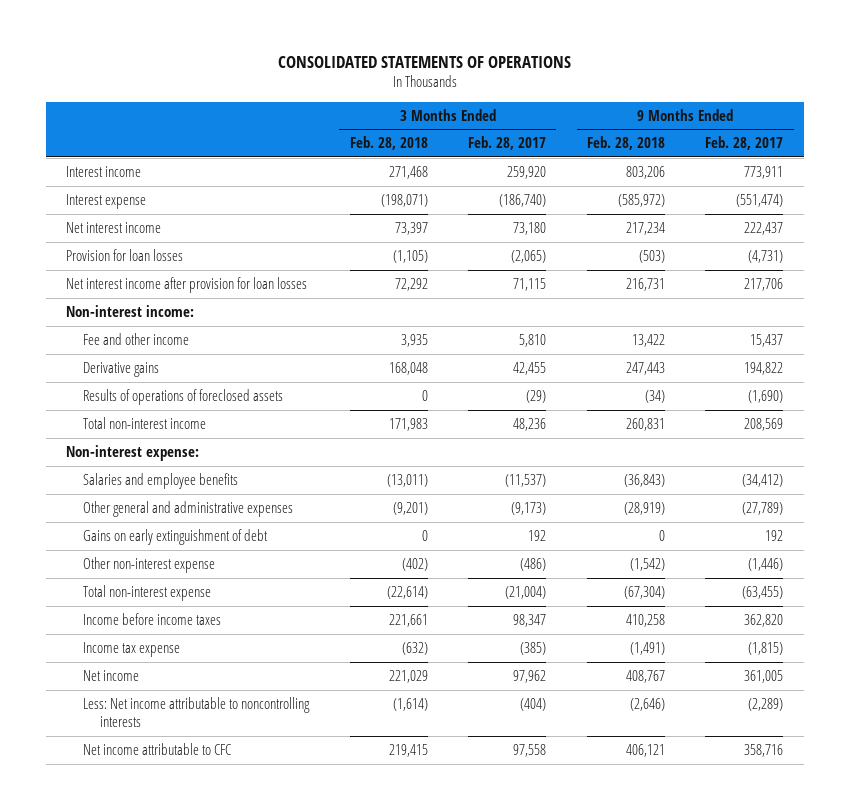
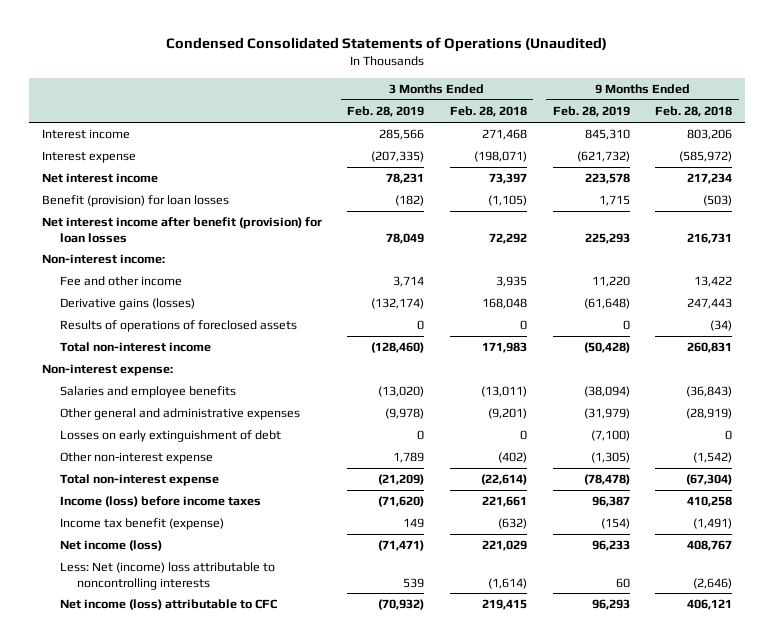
[277,56,571,69] CONSOLIDATED STATEMENTS OF OPERATIONS -> [166,37,608,53] Condensed Consolidated Statements of Operations (Unaudited)
[468,136,547,151] Feb. 28, 2017 -> none
[705,136,784,151] Feb. 28, 2017 -> none
none -> [347,106,425,118] Feb. 28, 2019
none -> [552,106,630,118] Feb. 28, 2019
[66,248,184,261] Provision for loan losses -> [41,195,229,208] Benefit (provision) for loan losses
[66,276,308,293] Net interest income after provision for loan losses -> [41,217,322,243] Net interest income after benefit (provision) for loan losses
[83,361,160,377] Derivative gains -> [59,298,195,311] Derivative gains (losses)
[83,528,269,545] Gains on early extinguishment of debt -> [59,430,281,443] Losses on early extinguishment of debt
[83,612,222,625] Income before income taxes -> [59,496,261,508] Income (loss) before income taxes
[83,641,181,657] Income tax expense -> [59,518,224,531] Income tax benefit (expense)
[83,669,140,681] Net income -> [59,540,162,552] Net income (loss)
[83,696,311,728] Less: Net income attributable to noncontrolling interests -> [59,562,275,590] Less: Net (income) loss attributable to noncontrolling interests
[83,742,232,755] Net income attributable to CFC -> [59,599,278,611] Net income (loss) attributable to CFC

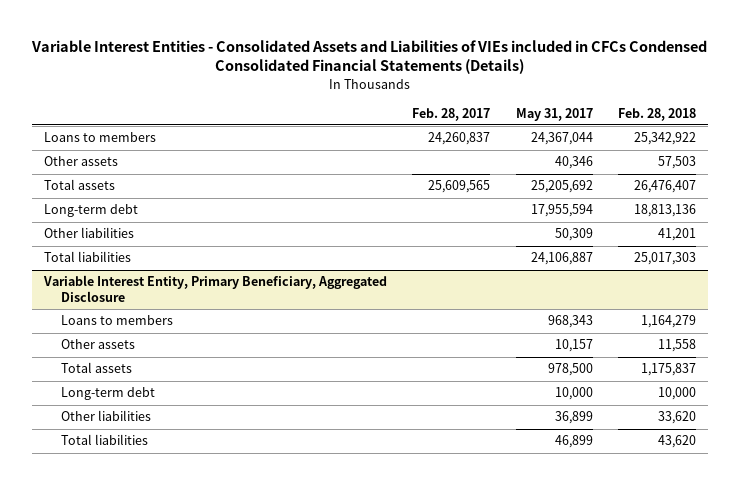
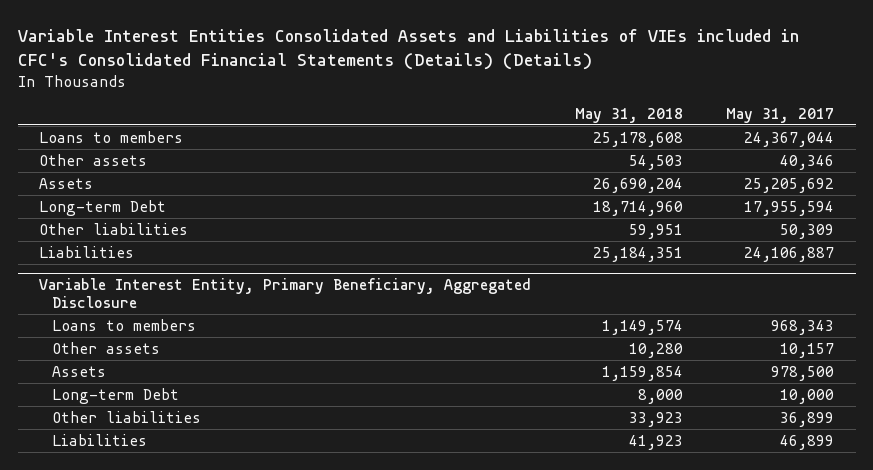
[30,39,707,75] Variable Interest Entities - Consolidated Assets and Liabilities of VIEs included in CFCs Condensed Consolidated Financial Statements (Details) -> [17,28,799,70] Variable Interest Entities Consolidated Assets and Liabilities of VIEs included in CFC's Consolidated Financial Statements (Details) (Details)
[412,107,491,121] Feb. 28, 2017 -> none
[617,107,696,121] Feb. 28, 2018 -> none
none -> [574,107,683,123] May 31, 2018
[44,179,116,191] Total assets -> [39,177,94,189] Assets
[44,204,139,218] Long-term debt -> [39,199,167,216] Long-term Debt
[44,251,132,263] Total liabilities -> [39,245,135,258] Liabilities
[60,362,132,374] Total assets -> [51,365,106,377] Assets
[60,387,155,401] Long-term debt -> [51,387,179,404] Long-term Debt
[60,434,148,446] Total liabilities -> [51,433,147,446] Liabilities

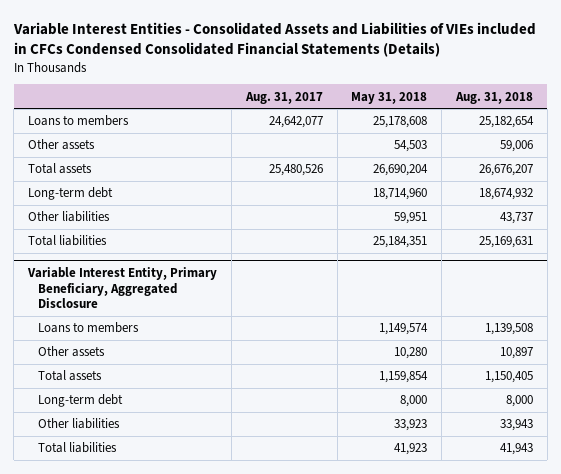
[17,28,799,70] Variable Interest Entities Consolidated Assets and Liabilities of VIEs included in CFC's Consolidated Financial Statements (Details) (Details) -> [12,21,536,58] Variable Interest Entities - Consolidated Assets and Liabilities of VIEs included in CFCs Condensed Consolidated Financial Statements (Details)
[725,107,834,123] May 31, 2017 -> none
none -> [244,91,323,104] Aug. 31, 2017
none -> [455,91,534,104] Aug. 31, 2018
[39,177,94,189] Assets -> [28,163,93,175] Total assets
[39,199,167,216] Long-term Debt -> [28,187,114,201] Long-term debt
[39,245,135,258] Liabilities -> [28,235,108,247] Total liabilities
[51,365,106,377] Assets -> [37,370,102,382] Total assets
[51,387,179,404] Long-term Debt -> [37,394,123,408] Long-term debt
[51,433,147,446] Liabilities -> [37,442,117,454] Total liabilities

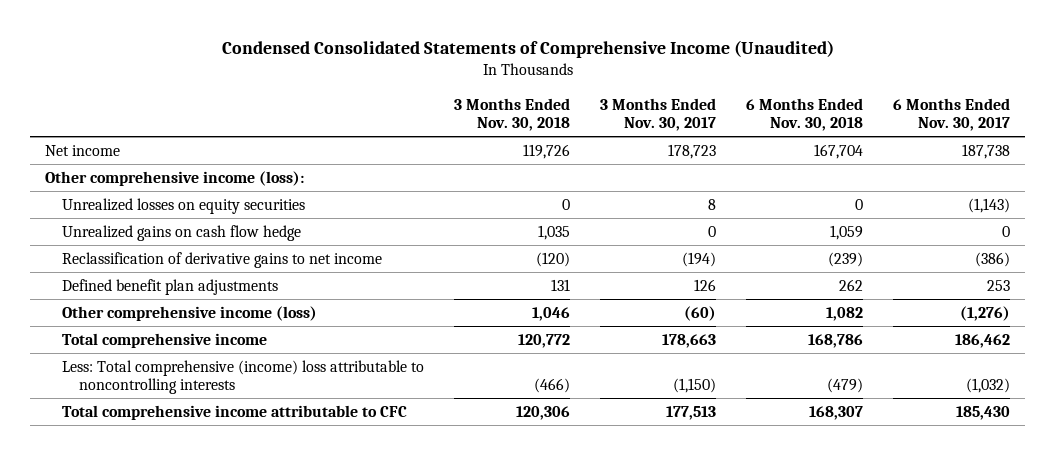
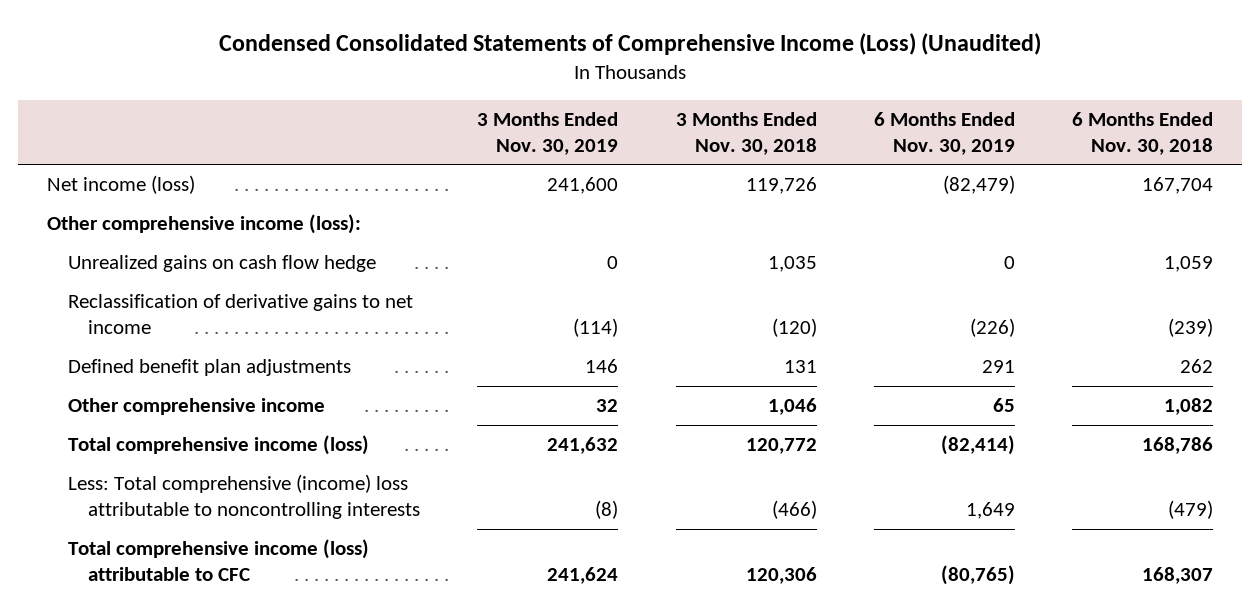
[221,40,834,59] Condensed Consolidated Statements of Comprehensive Income (Unaudited) -> [219,32,1042,55] Condensed Consolidated Statements of Comprehensive Income (Loss) (Unaudited)
[600,98,717,132] 3 Months Ended Nov. 30, 2017 -> none
[893,98,1011,132] 6 Months Ended Nov. 30, 2017 -> none
none -> [477,112,619,155] 3 Months Ended Nov. 30, 2019
none -> [873,112,1015,155] 6 Months Ended Nov. 30, 2019
[44,144,120,156] Net income -> [47,175,196,195] Net income (loss)
[61,197,305,214] Unrealized losses on equity securities -> none
[61,305,317,321] Other comprehensive income (loss) -> [67,398,325,416] Other comprehensive income
[61,332,267,348] Total comprehensive income -> [67,435,369,456] Total comprehensive income (loss)
[61,404,407,420] Total comprehensive income attributable to CFC -> [67,539,369,581] Total comprehensive income (loss) attributable to CFC

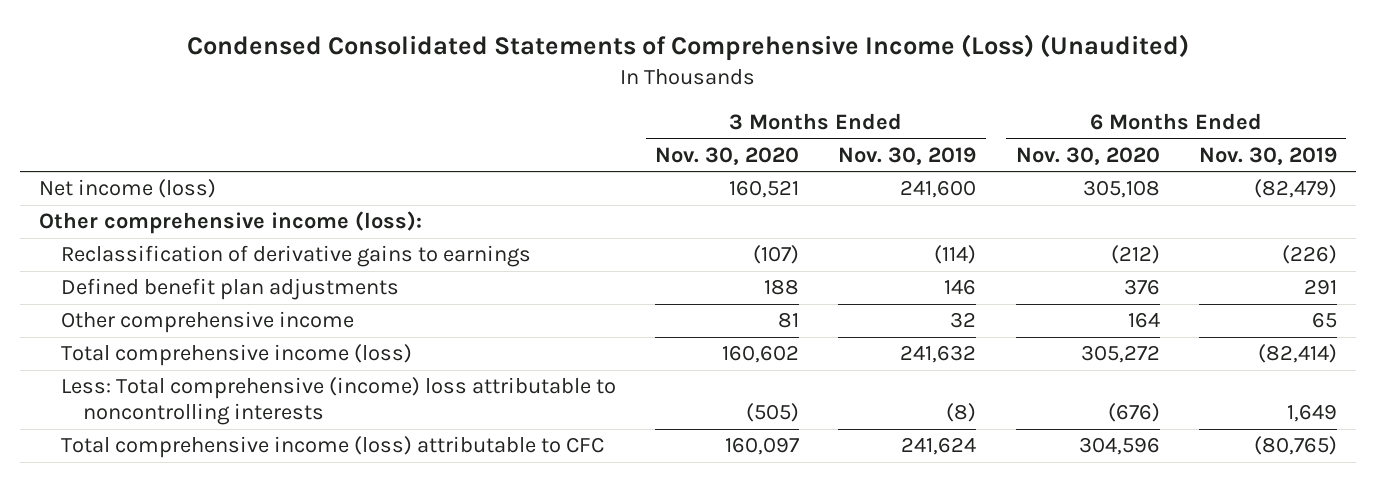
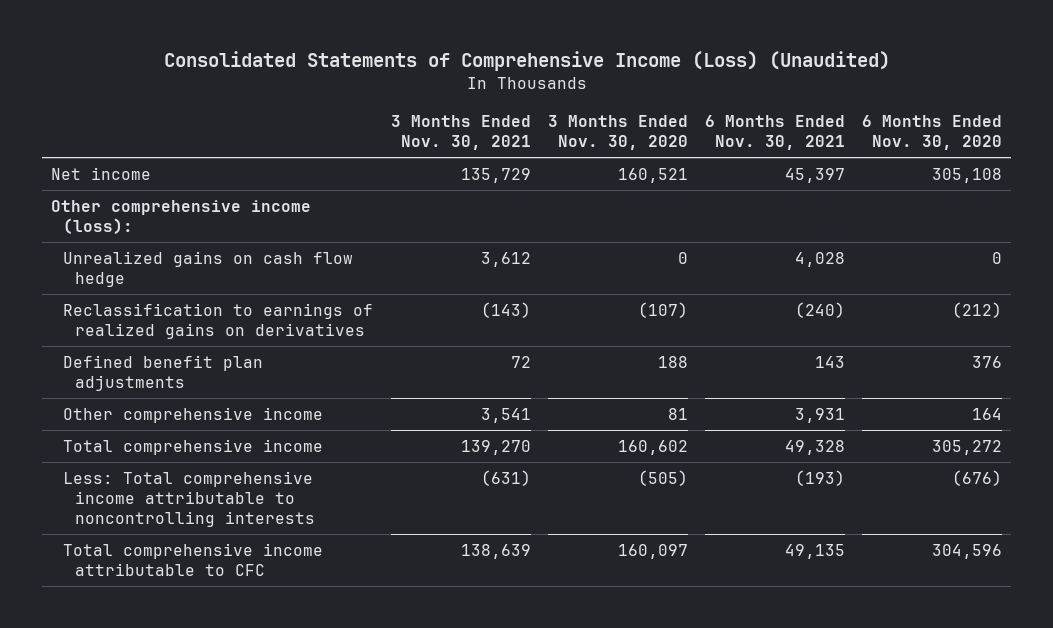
[186,34,1189,62] Condensed Consolidated Statements of Comprehensive Income (Loss) (Unaudited) -> [163,51,890,72] Consolidated Statements of Comprehensive Income (Loss) (Unaudited)
[838,146,977,165] Nov. 30, 2019 -> none
[1198,146,1337,165] Nov. 30, 2019 -> none
none -> [390,114,531,150] 3 Months Ended Nov. 30, 2021
none -> [705,114,846,150] 6 Months Ended Nov. 30, 2021
[39,179,217,199] Net income (loss) -> [51,167,152,181] Net income
none -> [63,251,354,287] Unrealized gains on cash flow hedge
[61,245,532,268] Reclassification of derivative gains to earnings -> [63,303,374,339] Reclassification to earnings of realized gains on derivatives
[61,344,413,367] Total comprehensive income (loss) -> [63,439,324,456] Total comprehensive income
[61,377,617,426] Less: Total comprehensive (income) loss attributable to noncontrolling interests -> [63,471,316,527] Less: Total comprehensive income attributable to noncontrolling interests
[61,436,605,459] Total comprehensive income (loss) attributable to CFC -> [63,543,324,576] Total comprehensive income attributable to CFC

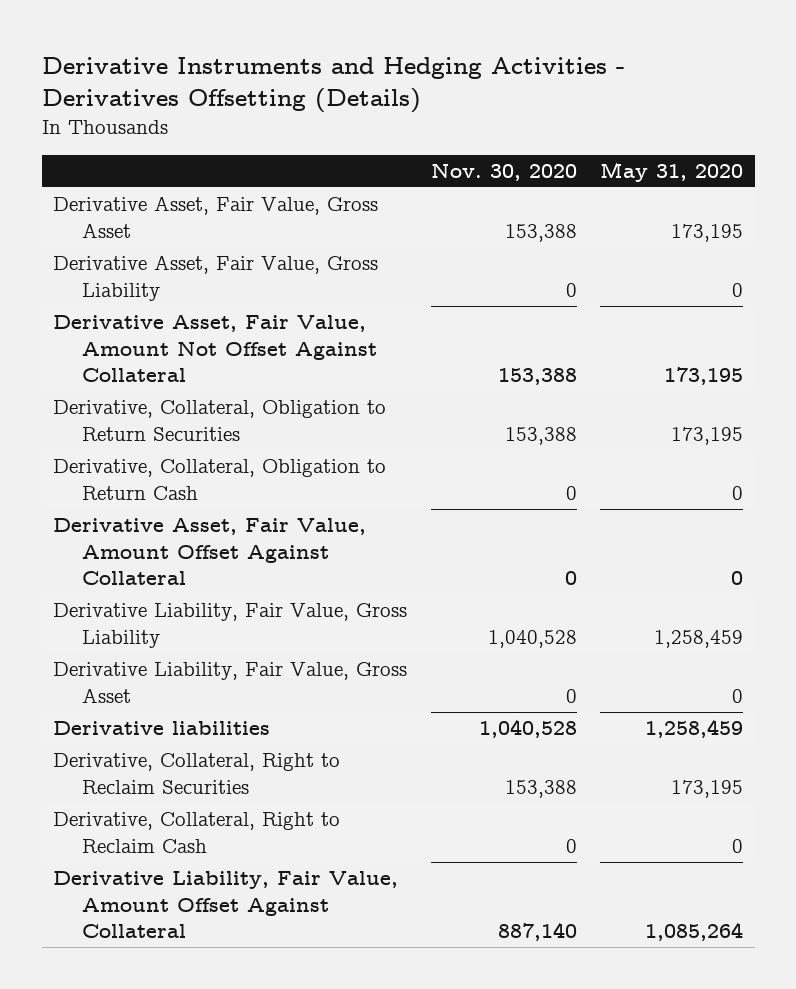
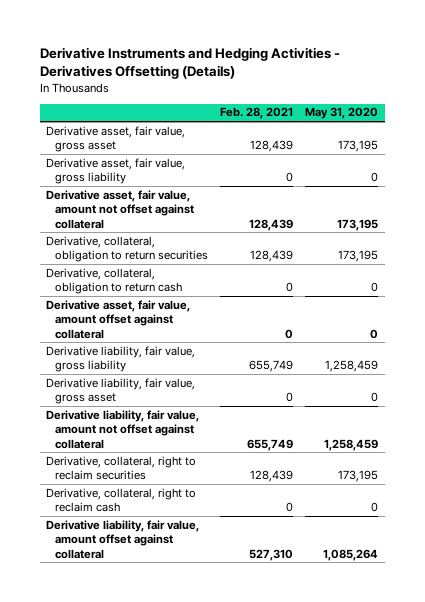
[430,163,577,182] Nov. 30, 2020 -> none
none -> [220,107,294,120] Feb. 28, 2021
[53,196,379,238] Derivative Asset, Fair Value, Gross Asset -> [46,125,186,153] Derivative asset, fair value, gross asset
[53,255,379,301] Derivative Asset, Fair Value, Gross Liability -> [46,157,186,185] Derivative asset, fair value, gross liability
[53,315,378,383] Derivative Asset, Fair Value, Amount Not Offset Against Collateral -> [46,189,195,229] Derivative asset, fair value, amount not offset against collateral
[53,400,387,441] Derivative, Collateral, Obligation to Return Securities -> [46,235,209,263] Derivative, collateral, obligation to return securities
[53,459,387,500] Derivative, Collateral, Obligation to Return Cash -> [46,267,183,295] Derivative, collateral, obligation to return cash
[53,518,367,586] Derivative Asset, Fair Value, Amount Offset Against Collateral -> [46,299,191,339] Derivative asset, fair value, amount offset against collateral
[53,603,408,648] Derivative Liability, Fair Value, Gross Liability -> [46,345,196,373] Derivative liability, fair value, gross liability
[53,662,408,703] Derivative Liability, Fair Value, Gross Asset -> [46,377,196,405] Derivative liability, fair value, gross asset
[53,721,271,736] Derivative liabilities -> [46,409,200,449] Derivative liability, fair value, amount not offset against collateral
[53,753,341,794] Derivative, Collateral, Right to Reclaim Securities -> [46,455,197,481] Derivative, collateral, right to reclaim securities
[53,812,341,853] Derivative, Collateral, Right to Reclaim Cash -> [46,487,197,513] Derivative, collateral, right to reclaim cash
[53,871,399,939] Derivative Liability, Fair Value, Amount Offset Against Collateral -> [46,519,200,559] Derivative liability, fair value, amount offset against collateral

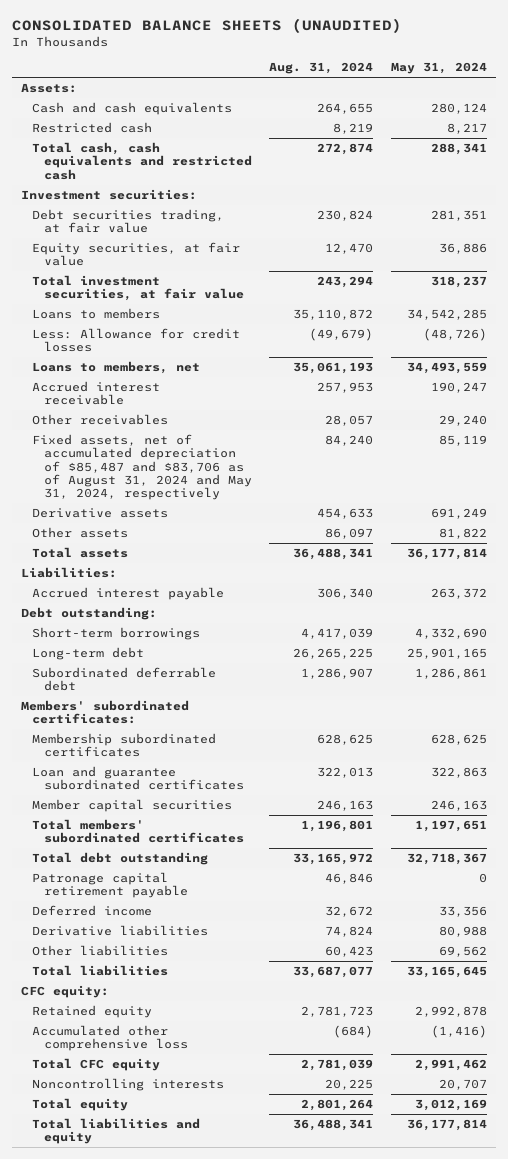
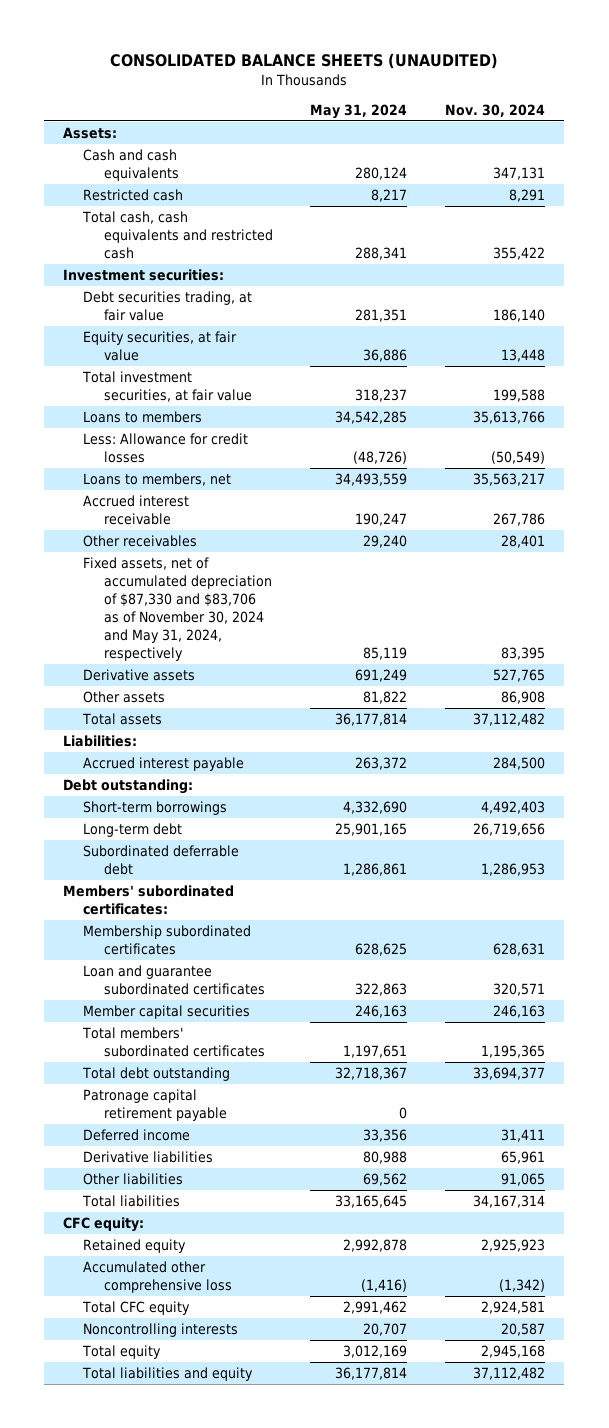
[269,62,374,75] Aug. 31, 2024 -> none
none -> [445,103,546,117] Nov. 30, 2024
[32,434,252,501] Fixed assets, net of accumulated depreciation of $85,487 and $83,706 as of August 31, 2024 and May 31, 2024, respectively -> [83,557,272,661] Fixed assets, net of accumulated depreciation of $87,330 and $83,706 as of November 30, 2024 and May 31, 2024, respectively

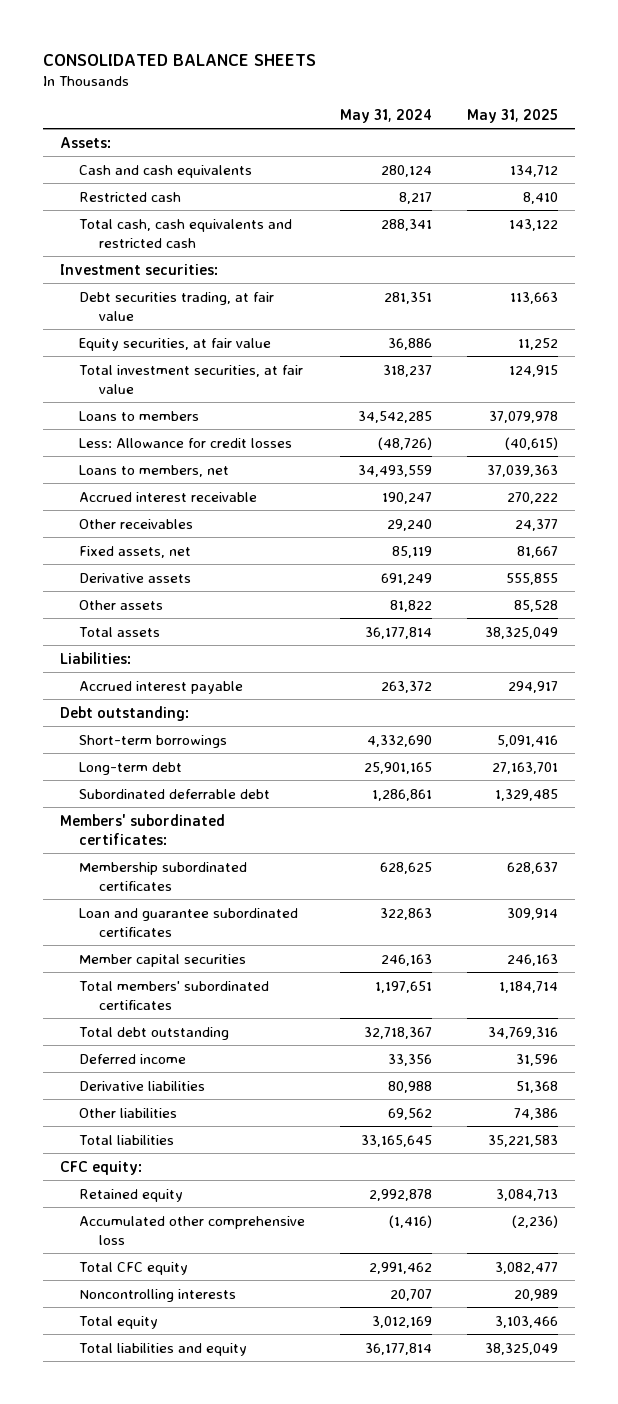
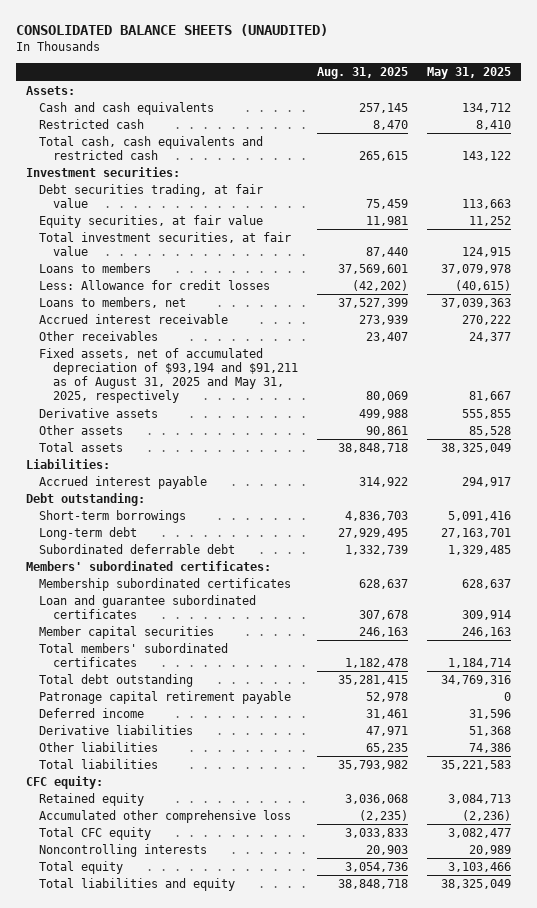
[42,54,316,67] CONSOLIDATED BALANCE SHEETS -> [16,23,329,36] CONSOLIDATED BALANCE SHEETS (UNAUDITED)
[340,108,433,123] May 31, 2024 -> none
none -> [317,67,409,80] Aug. 31, 2025
[79,545,192,558] Fixed assets, net -> [39,348,298,404] Fixed assets, net of accumulated depreciation of $93,194 and $91,211 as of August 31, 2025 and May 31, 2025, respectively
none -> [39,691,292,705] Patronage capital retirement payable

